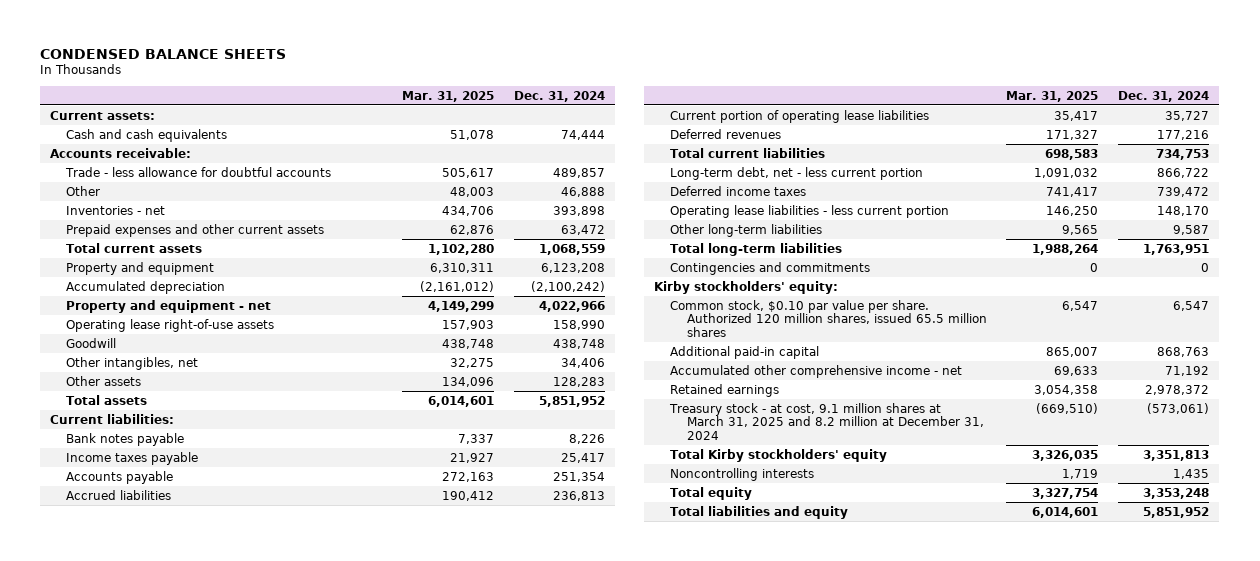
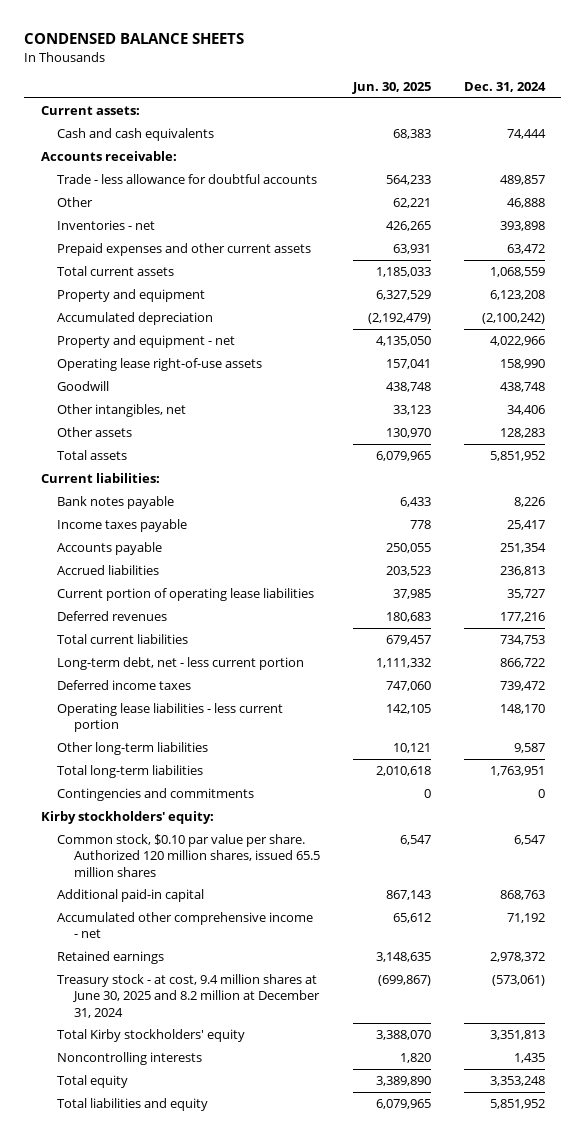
[402,90,495,102] Mar. 31, 2025 -> none
none -> [351,81,431,94] Jun. 30, 2025
[669,402,984,440] Treasury stock - at cost, 9.1 million shares at March 31, 2025 and 8.2 million at December 31, 2024 -> [57,974,320,1018] Treasury stock - at cost, 9.4 million shares at June 30, 2025 and 8.2 million at December 31, 2024

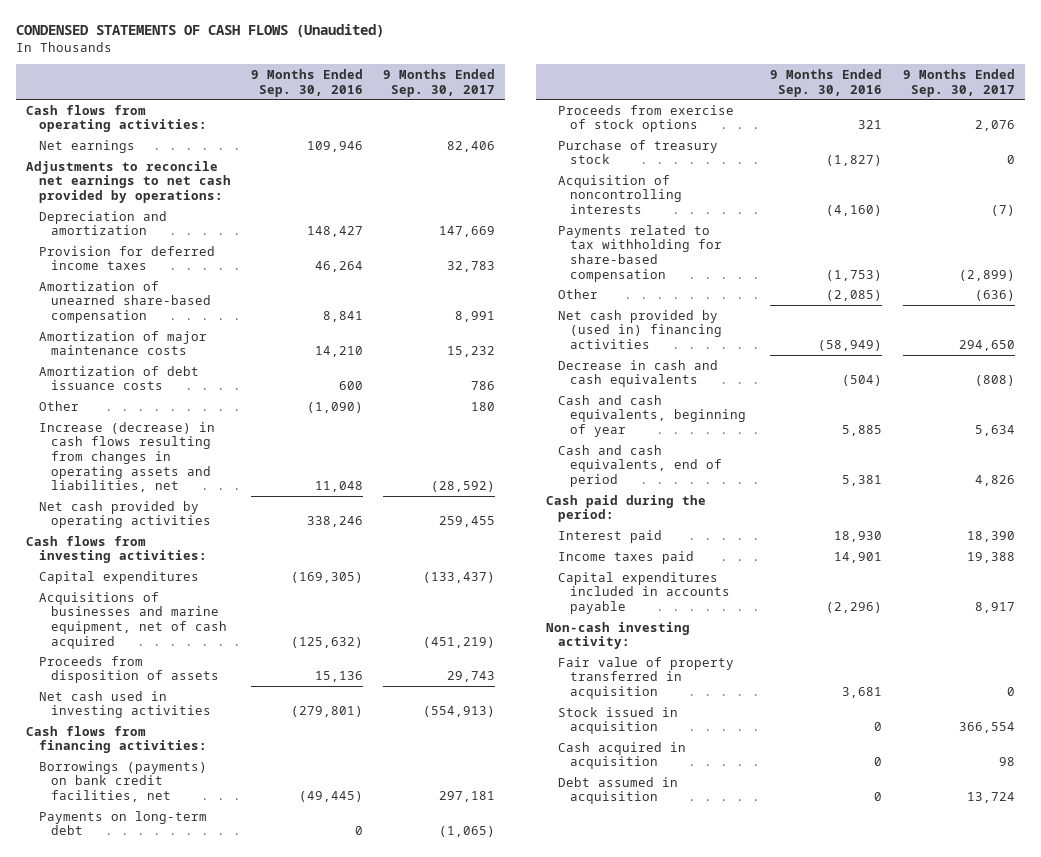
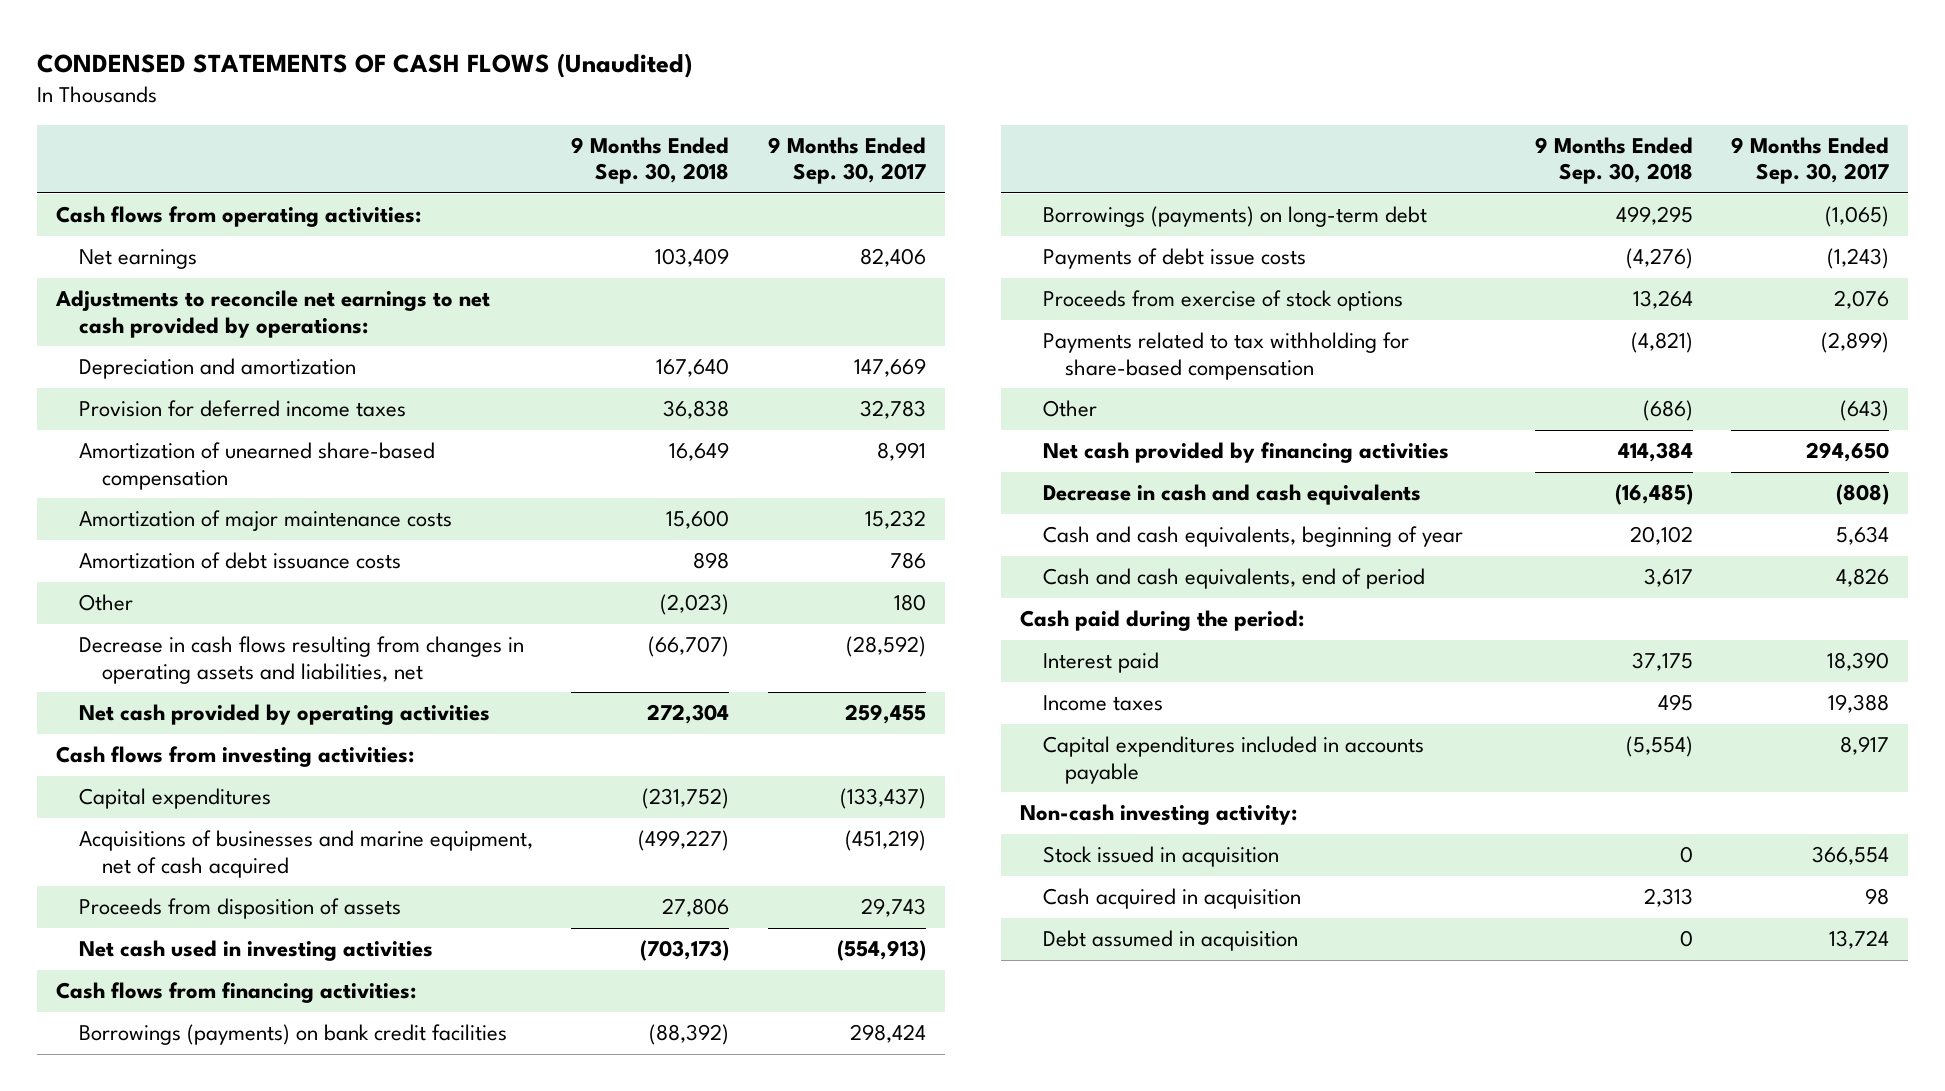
[250,68,363,97] 9 Months Ended Sep. 30, 2016 -> none
none -> [571,137,730,185] 9 Months Ended Sep. 30, 2018
[38,421,215,493] Increase (decrease) in cash flows resulting from changes in operating assets and liabilities, net -> [79,636,525,684] Decrease in cash flows resulting from changes in operating assets and liabilities, net
[38,760,207,802] Borrowings (payments) on bank credit facilities, net -> [79,1024,508,1046] Borrowings (payments) on bank credit facilities
[438,790,495,802] 297,181 -> [849,1024,926,1044] 298,424
[38,810,207,836] Payments on long-term debt -> [1042,206,1427,228] Borrowings (payments) on long-term debt
none -> [1042,248,1306,270] Payments of debt issue costs
[558,139,719,165] Purchase of treasury stock -> none
[558,174,683,214] Acquisition of noncontrolling interests -> none
[974,289,1015,301] (636) -> [1839,400,1889,422] (643)
[558,309,723,349] Net cash provided by (used in) financing activities -> [1042,442,1449,464] Net cash provided by financing activities
[558,550,695,564] Income taxes paid -> [1042,695,1163,712] Income taxes
[558,656,735,699] Fair value of property transferred in acquisition -> none

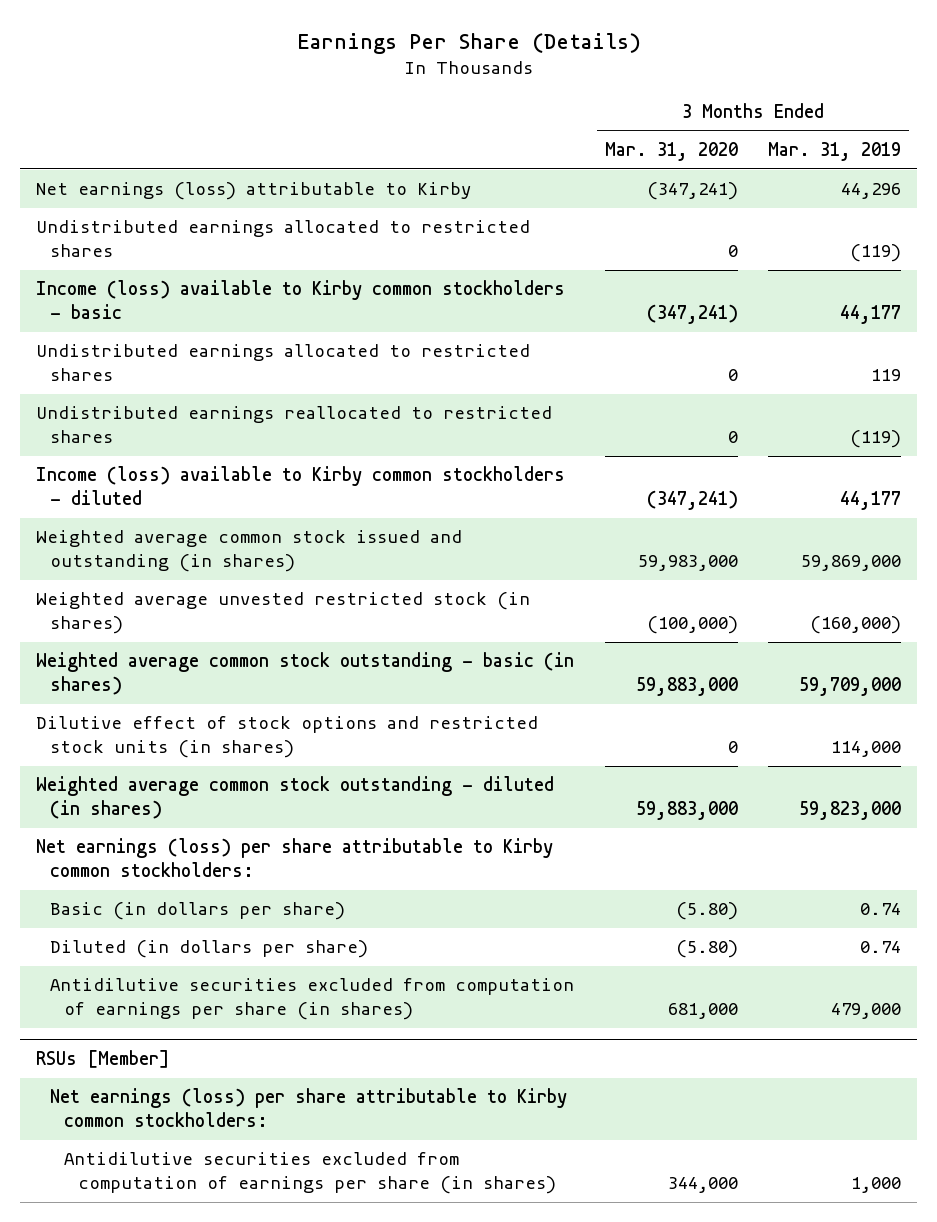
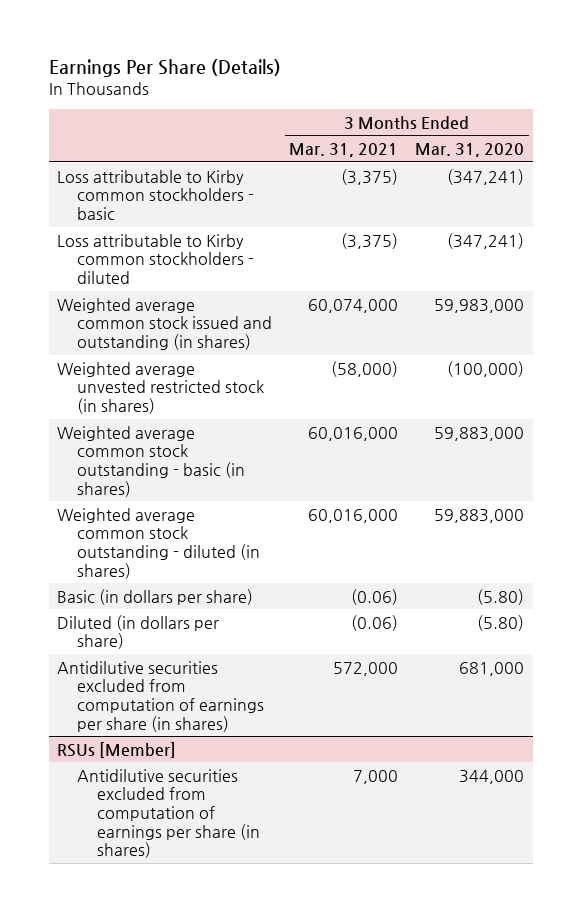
[768,142,902,162] Mar. 31, 2019 -> none
none -> [289,142,399,157] Mar. 31, 2021
[35,182,471,201] Net earnings (loss) attributable to Kirby -> none
[35,220,530,257] Undistributed earnings allocated to restricted shares -> none
[35,344,530,381] Undistributed earnings allocated to restricted shares -> none
[35,406,552,443] Undistributed earnings reallocated to restricted shares -> none
[35,280,565,319] Income (loss) available to Kirby common stockholders - basic -> [57,169,255,220] Loss attributable to Kirby common stockholders - basic
[35,466,565,505] Income (loss) available to Kirby common stockholders - diluted -> [57,233,255,284] Loss attributable to Kirby common stockholders - diluted
[35,716,538,758] Dilutive effect of stock options and restricted stock units (in shares) -> none
[35,838,553,877] Net earnings (loss) per share attributable to Kirby common stockholders: -> none
[49,1088,567,1127] Net earnings (loss) per share attributable to Kirby common stockholders: -> none

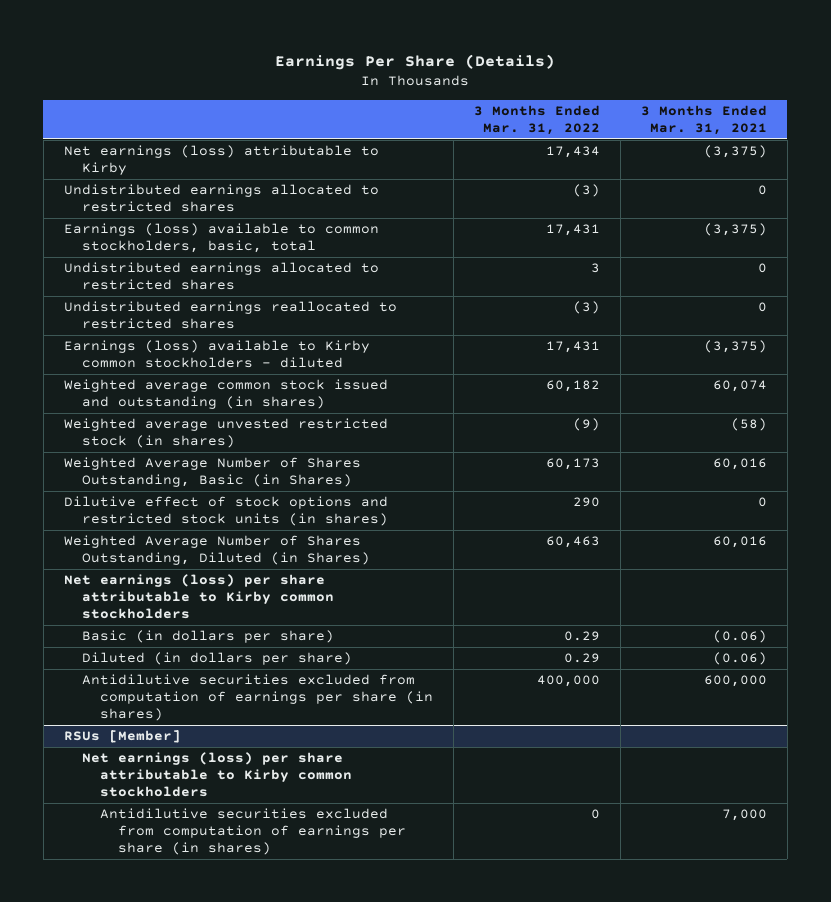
[415,142,525,157] Mar. 31, 2020 -> none
none -> [473,104,600,135] 3 Months Ended Mar. 31, 2022
none -> [63,145,379,176] Net earnings (loss) attributable to Kirby
none -> [63,184,379,213] Undistributed earnings allocated to restricted shares
[57,169,255,220] Loss attributable to Kirby common stockholders - basic -> [63,223,379,254] Earnings (loss) available to common stockholders, basic, total
none -> [63,262,379,291] Undistributed earnings allocated to restricted shares
none -> [63,301,397,330] Undistributed earnings reallocated to restricted shares
[57,233,255,284] Loss attributable to Kirby common stockholders - diluted -> [63,340,370,369] Earnings (loss) available to Kirby common stockholders - diluted
[308,298,399,313] 60,074,000 -> [712,380,767,393] 60,074
[331,360,399,377] (58,000) -> [730,418,767,432] (58)
[57,425,246,497] Weighted average common stock outstanding - basic (in shares) -> [63,457,361,488] Weighted Average Number of Shares Outstanding, Basic (in Shares)
[308,426,399,441] 60,016,000 -> [712,458,767,471] 60,016
none -> [63,496,388,527] Dilutive effect of stock options and restricted stock units (in shares)
[57,507,261,579] Weighted average common stock outstanding - diluted (in shares) -> [63,535,370,566] Weighted Average Number of Shares Outstanding, Diluted (in Shares)
[308,508,399,523] 60,016,000 -> [712,536,767,549] 60,016
none -> [63,574,334,620] Net earnings (loss) per share attributable to Kirby common stockholders
[333,661,399,676] 572,000 -> [703,675,767,688] 600,000
none -> [81,752,352,798] Net earnings (loss) per share attributable to Kirby common stockholders

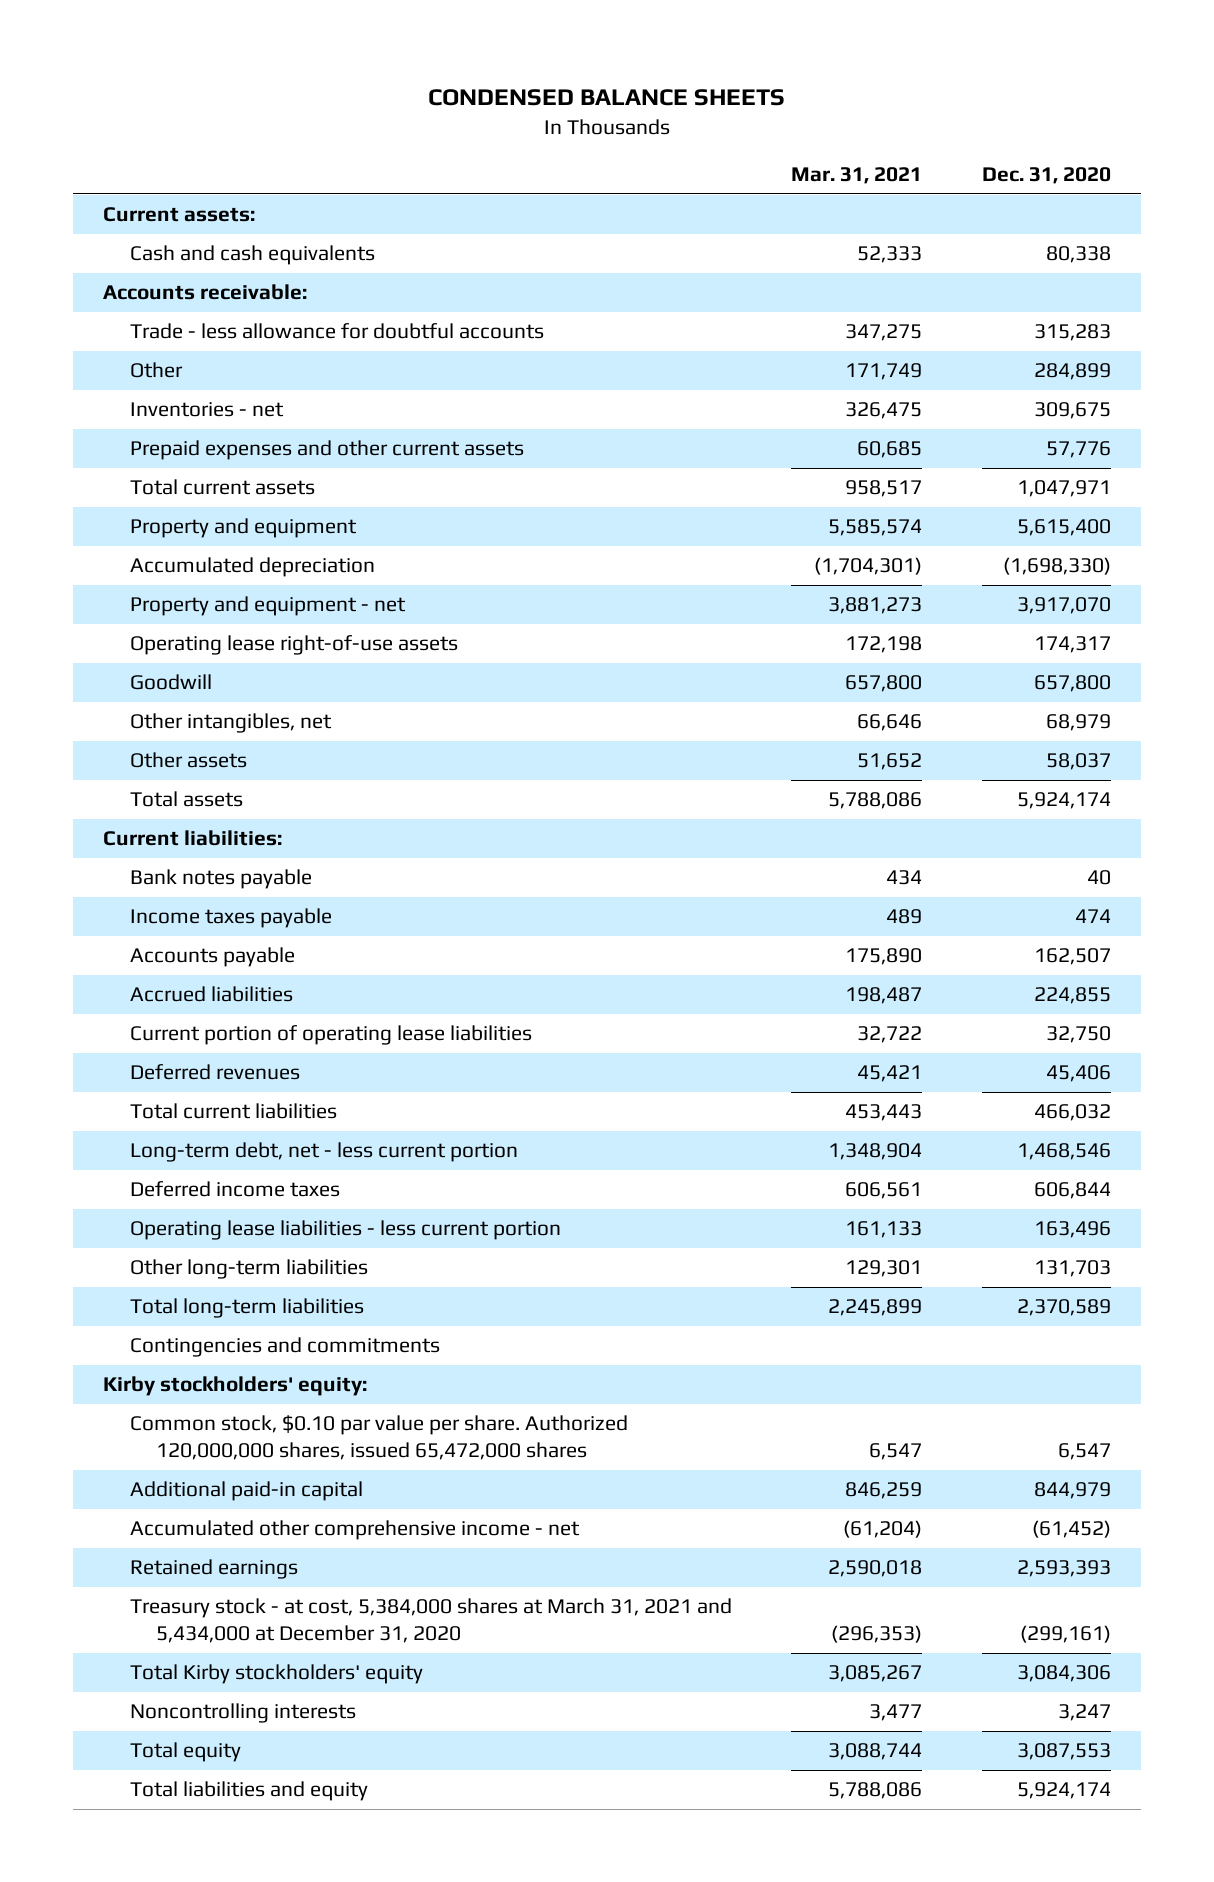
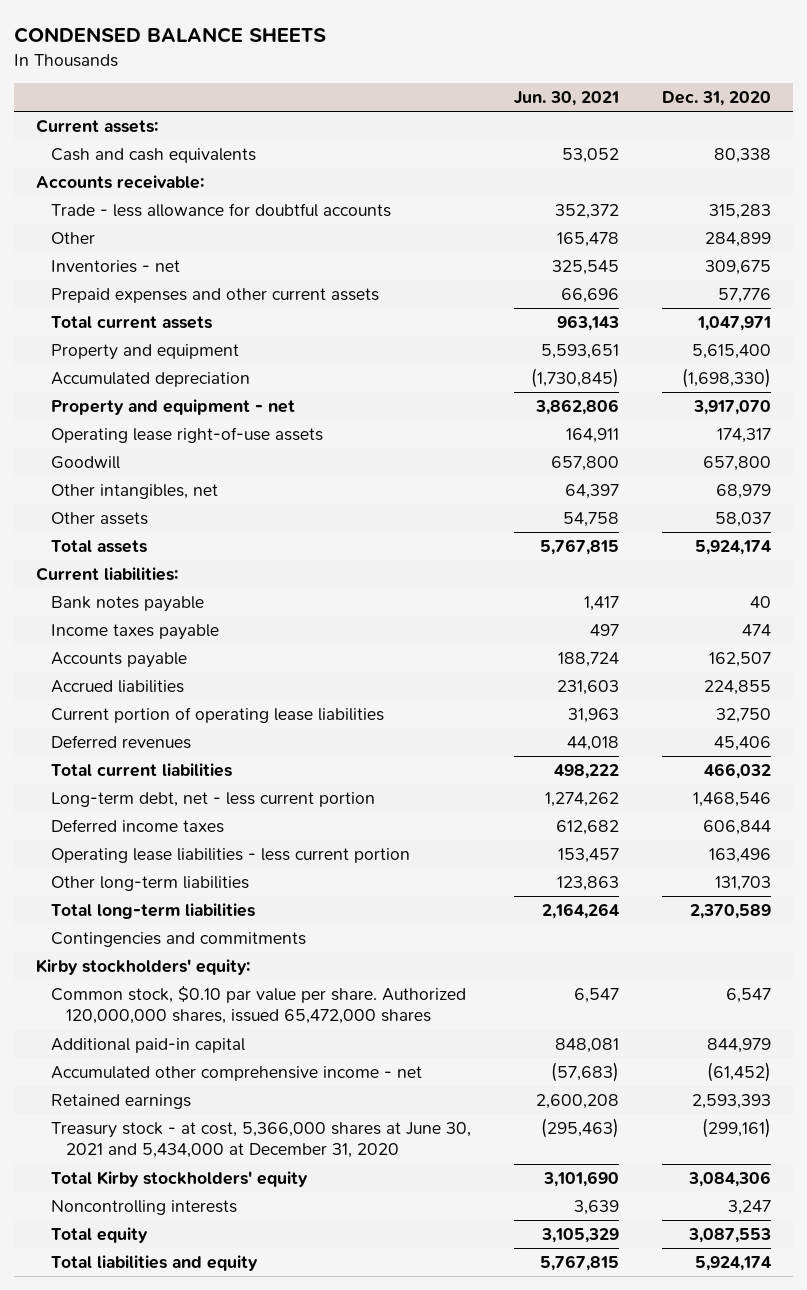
[791,167,923,185] Mar. 31, 2021 -> none
none -> [514,91,620,107] Jun. 30, 2021
[129,1598,732,1644] Treasury stock - at cost, 5,384,000 shares at March 31, 2021 and 5,434,000 at December 31, 2020 -> [51,1122,472,1159] Treasury stock - at cost, 5,366,000 shares at June 30, 2021 and 5,434,000 at December 31, 2020

